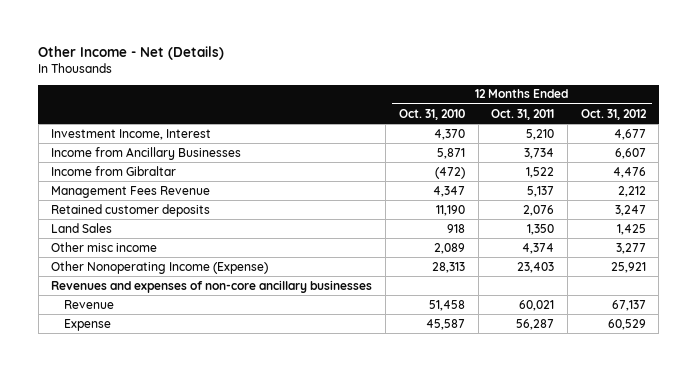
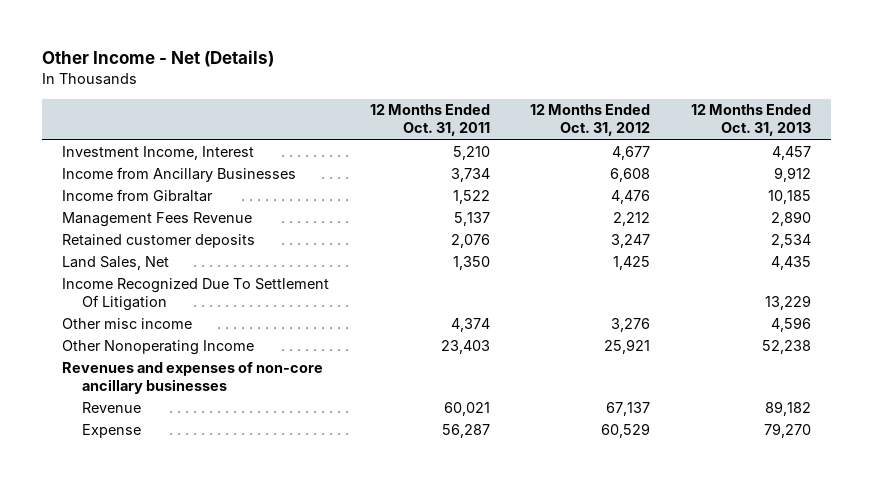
[398,108,465,120] Oct. 31, 2010 -> none
none -> [691,104,812,137] 12 Months Ended Oct. 31, 2013
[614,147,646,159] 6,607 -> [610,167,651,182] 6,608
[51,222,113,233] Land Sales -> [61,255,169,270] Land Sales, Net
none -> [61,277,329,311] Income Recognized Due To Settlement Of Litigation
[615,242,646,254] 3,277 -> [611,317,651,332] 3,276
[51,260,269,274] Other Nonoperating Income (Expense) -> [61,339,254,355] Other Nonoperating Income

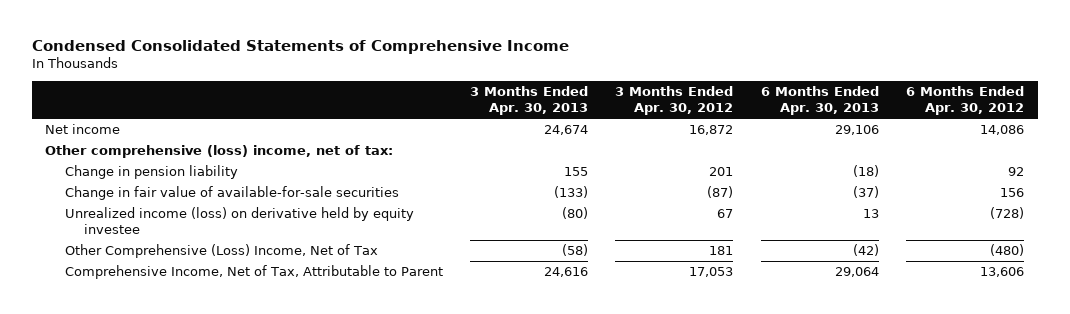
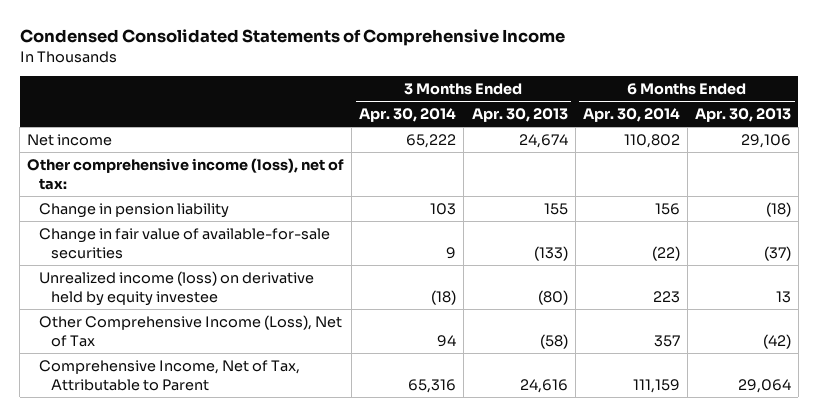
[615,86,734,116] 3 Months Ended Apr. 30, 2012 -> none
[906,86,1025,116] 6 Months Ended Apr. 30, 2012 -> none
none -> [359,108,457,123] Apr. 30, 2014
none -> [582,108,680,123] Apr. 30, 2014
[45,145,394,159] Other comprehensive (loss) income, net of tax: -> [27,157,345,190] Other comprehensive income (loss), net of tax:
[64,244,378,259] Other Comprehensive (Loss) Income, Net of Tax -> [39,314,343,347] Other Comprehensive Income (Loss), Net of Tax

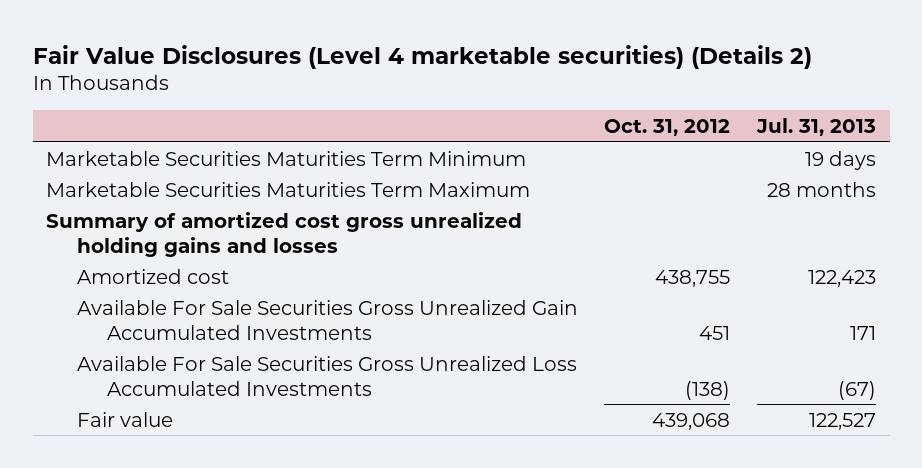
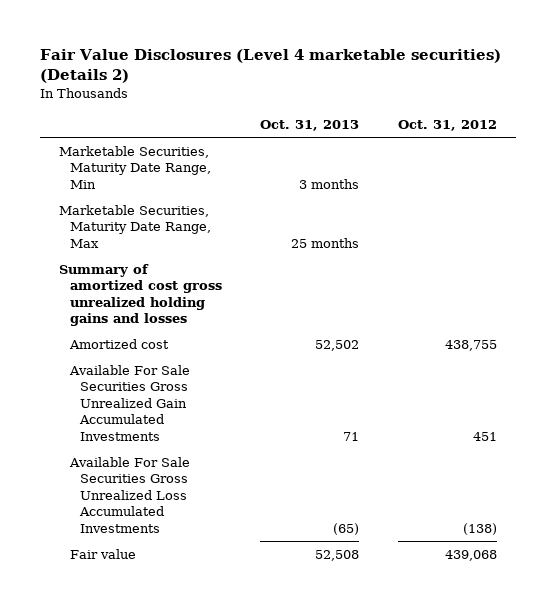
[756,118,877,137] Jul. 31, 2013 -> none
none -> [260,119,360,131] Oct. 31, 2013
[45,150,526,166] Marketable Securities Maturities Term Minimum -> [58,145,211,189] Marketable Securities, Maturity Date Range, Min
[45,181,530,197] Marketable Securities Maturities Term Maximum -> [58,204,211,248] Marketable Securities, Maturity Date Range, Max

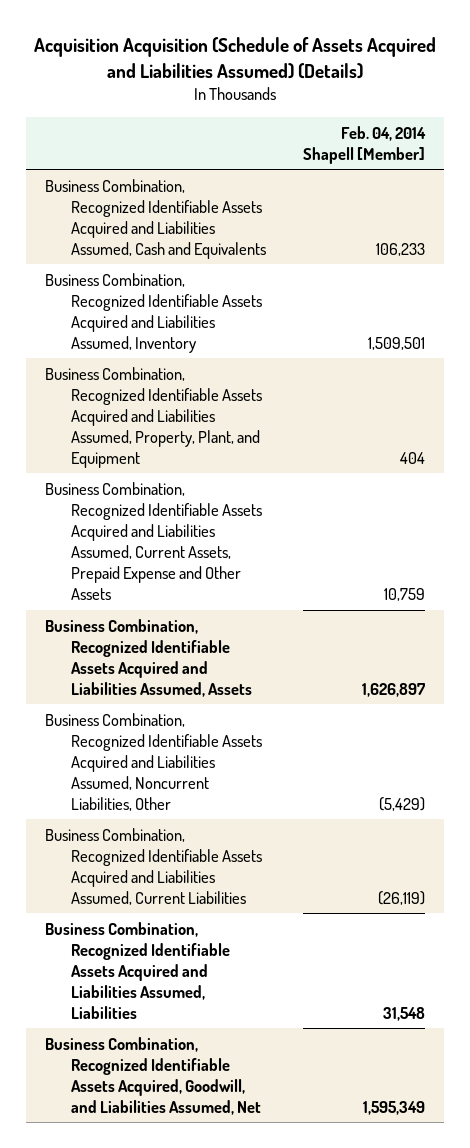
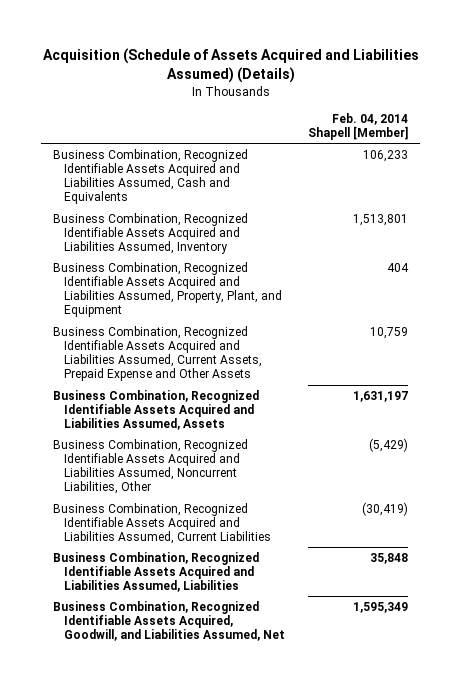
[34,37,437,80] Acquisition Acquisition (Schedule of Assets Acquired and Liabilities Assumed) (Details) -> [42,48,419,84] Acquisition (Schedule of Assets Acquired and Liabilities Assumed) (Details)
[368,336,426,350] 1,509,501 -> [353,213,409,226] 1,513,801
[362,682,427,697] 1,626,897 -> [353,390,409,402] 1,631,197
[378,890,426,905] (26,119) -> [362,501,409,516] (30,419)
[383,1007,426,1022] 31,548 -> [370,552,409,564] 35,848

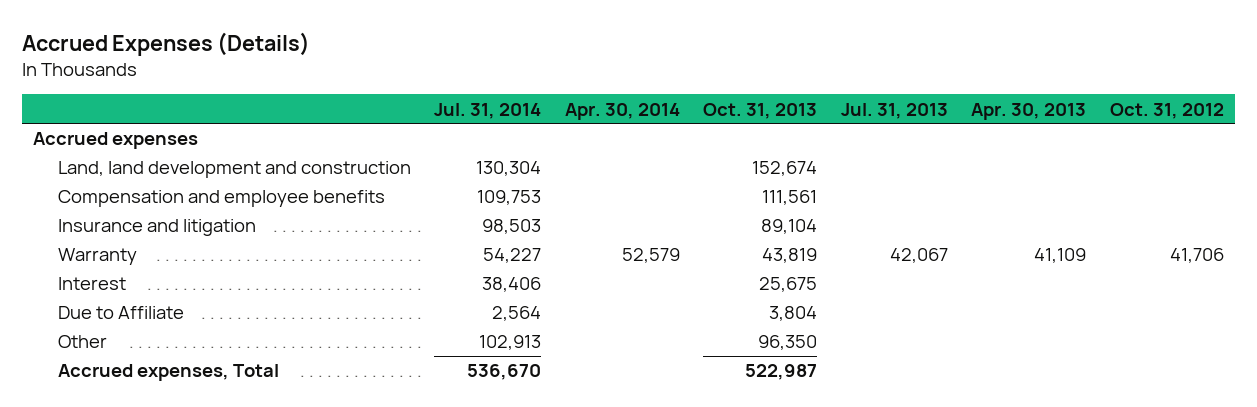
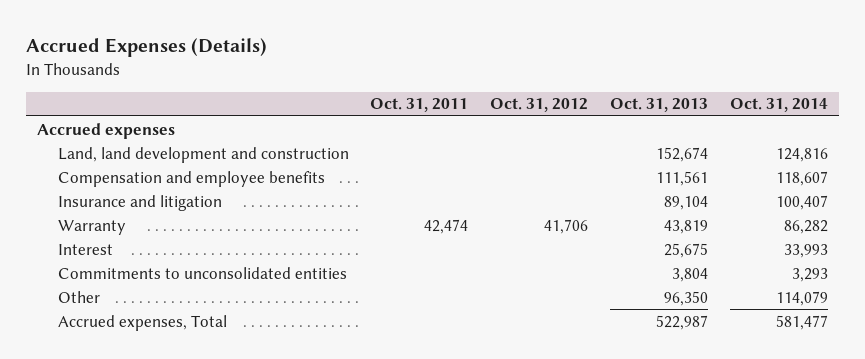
[434,102,542,119] Jul. 31, 2014 -> none
[564,102,680,120] Apr. 30, 2014 -> none
[840,102,948,119] Jul. 31, 2013 -> none
[971,102,1087,120] Apr. 30, 2013 -> none
none -> [370,98,469,113] Oct. 31, 2011
none -> [729,98,828,113] Oct. 31, 2014
[57,306,184,320] Due to Affiliate -> [57,266,347,279] Commitments to unconsolidated entities

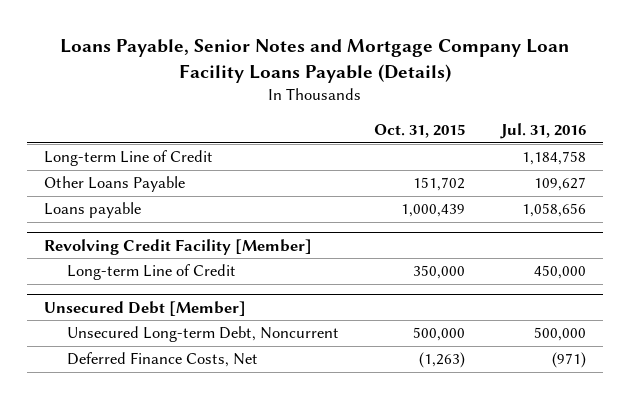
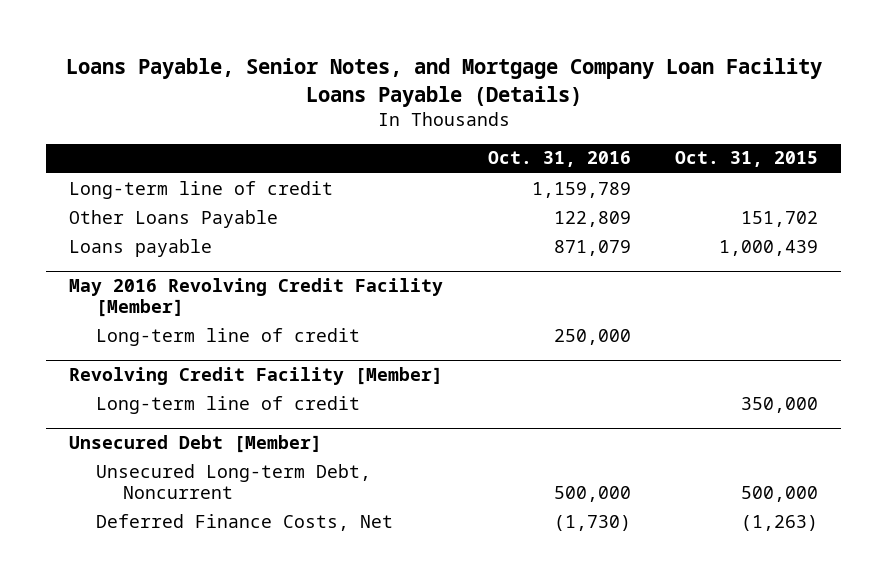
[60,39,570,84] Loans Payable, Senior Notes and Mortgage Company Loan Facility Loans Payable (Details) -> [65,57,822,107] Loans Payable, Senior Notes, and Mortgage Company Loan Facility Loans Payable (Details)
[499,123,586,140] Jul. 31, 2016 -> none
none -> [487,151,631,168] Oct. 31, 2016
[44,150,214,167] Long-term Line of Credit -> [68,180,333,199] Long-term line of credit
none -> [68,278,443,318] May 2016 Revolving Credit Facility [Member]
none -> [95,327,360,346] Long-term line of credit
[67,264,237,281] Long-term Line of Credit -> [95,395,360,414] Long-term line of credit

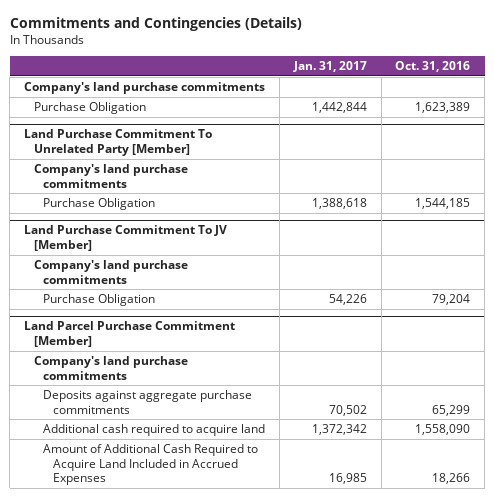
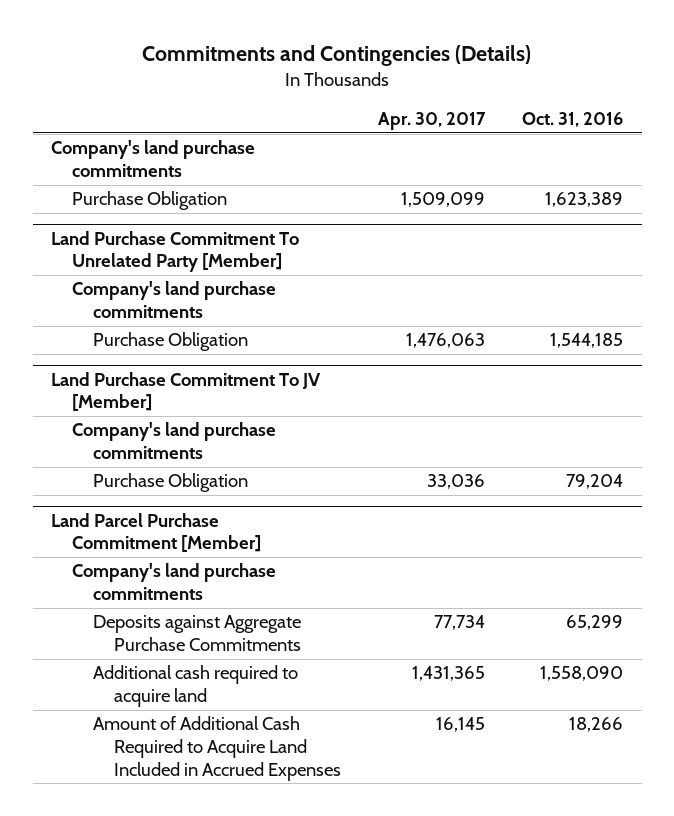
[292,61,367,73] Jan. 31, 2017 -> none
none -> [377,112,486,131] Apr. 30, 2017
[43,390,253,414] Deposits against aggregate purchase commitments -> [92,615,301,652] Deposits against Aggregate Purchase Commitments

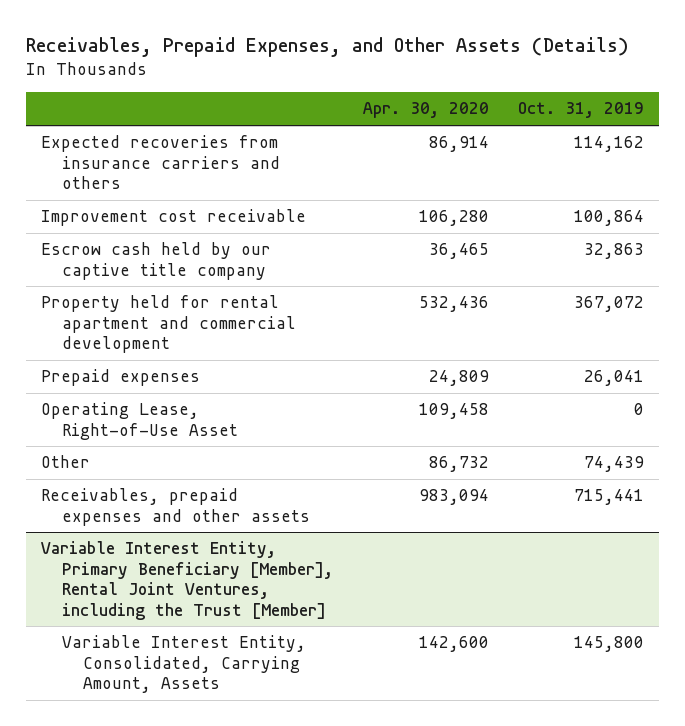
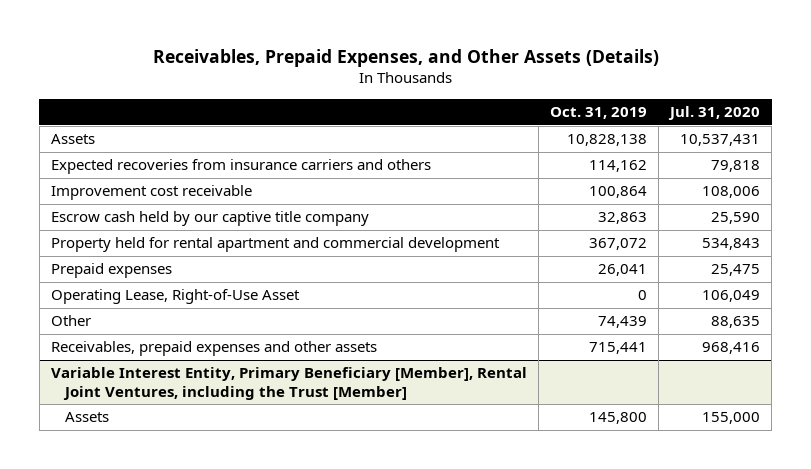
[362,102,489,119] Apr. 30, 2020 -> none
none -> [668,106,761,121] Jul. 31, 2020
none -> [50,134,95,145] Assets
[62,635,307,694] Variable Interest Entity, Consolidated, Carrying Amount, Assets -> [64,412,109,423] Assets

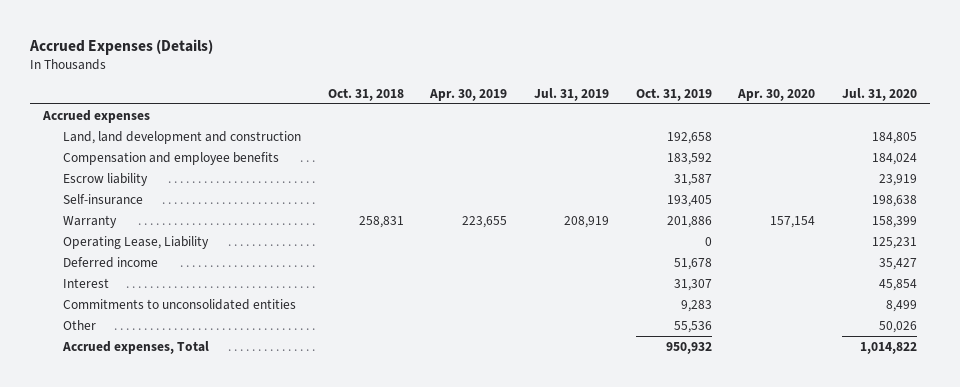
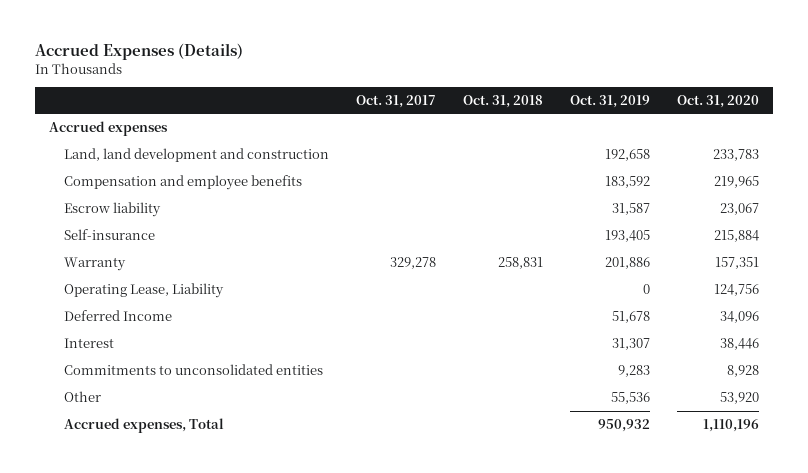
[429,88,508,101] Apr. 30, 2019 -> none
[533,87,609,101] Jul. 31, 2019 -> none
[737,88,816,101] Apr. 30, 2020 -> none
[841,87,917,101] Jul. 31, 2020 -> none
none -> [356,95,437,109] Oct. 31, 2017
none -> [677,95,760,109] Oct. 31, 2020
[63,257,159,269] Deferred income -> [64,310,173,322] Deferred Income

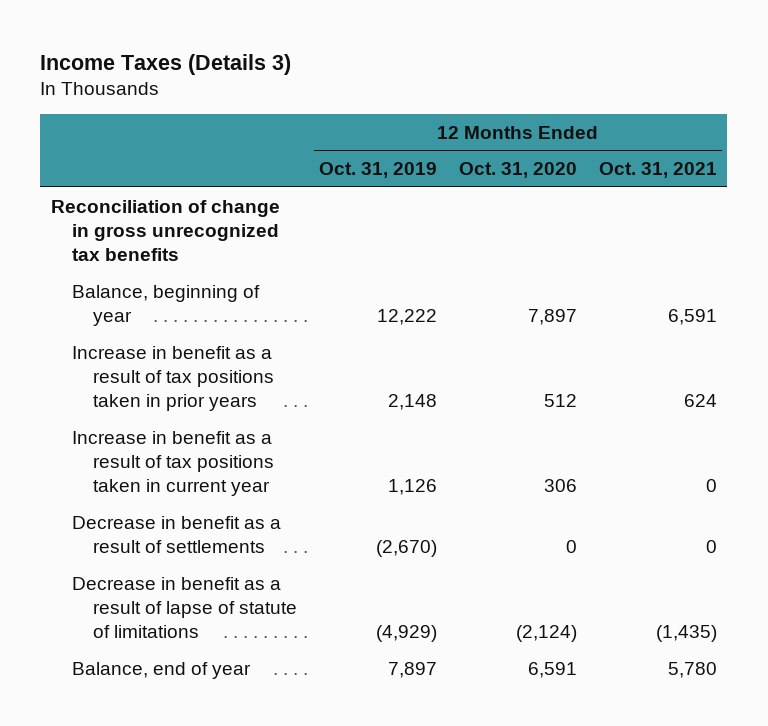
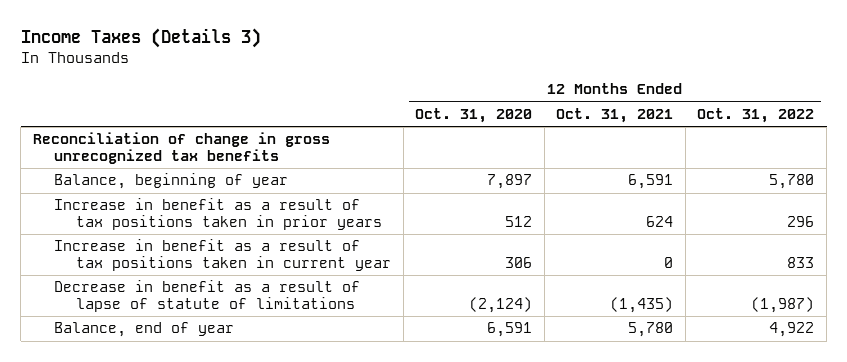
[319,162,438,179] Oct. 31, 2019 -> none
none -> [697,108,815,124] Oct. 31, 2022
[72,515,282,553] Decrease in benefit as a result of settlements -> none

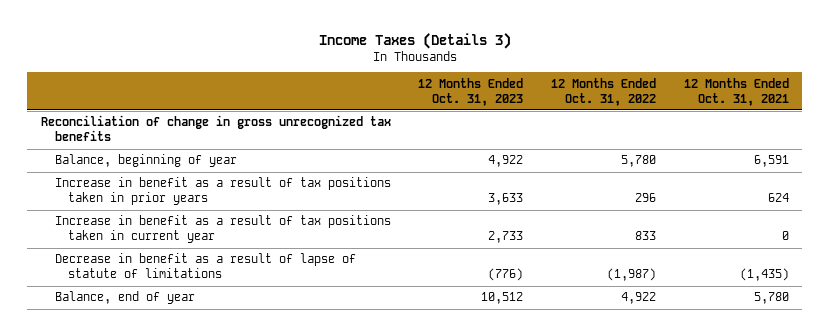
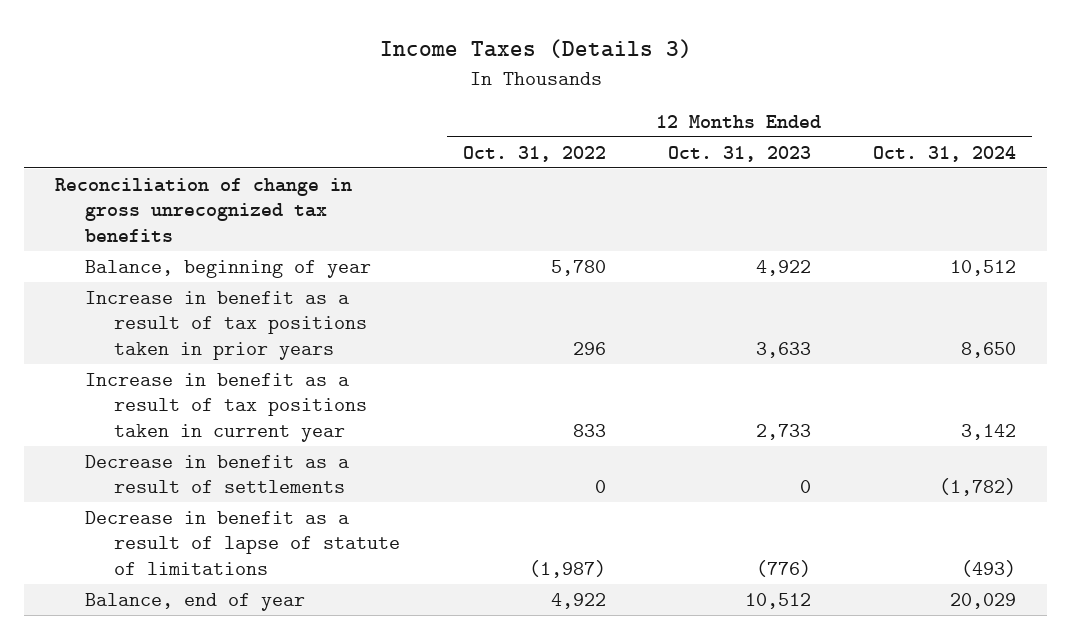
[683,77,789,106] 12 Months Ended Oct. 31, 2021 -> none
none -> [873,145,1017,162] Oct. 31, 2024
none -> [84,454,349,494] Decrease in benefit as a result of settlements

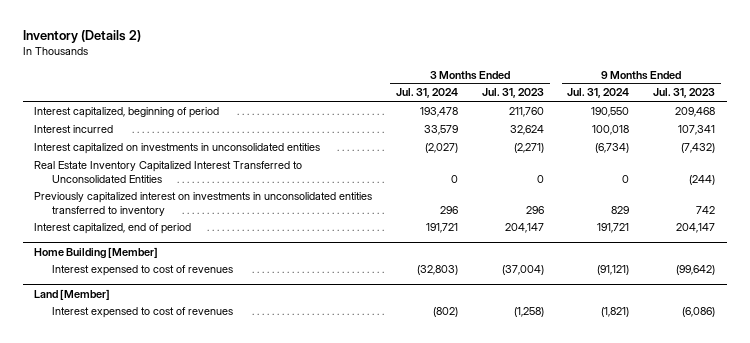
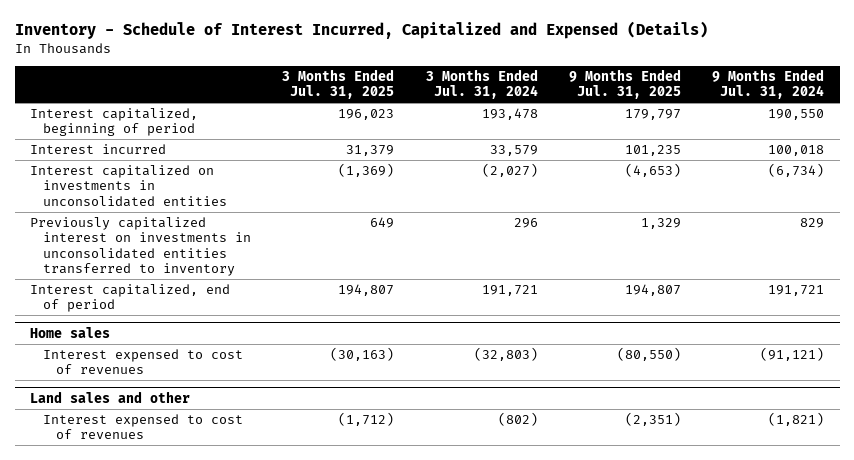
[22,29,141,43] Inventory (Details 2) -> [14,21,708,40] Inventory - Schedule of Interest Incurred, Capitalized and Expensed (Details)
[481,88,544,99] Jul. 31, 2023 -> none
[653,88,716,99] Jul. 31, 2023 -> none
none -> [282,69,395,100] 3 Months Ended Jul. 31, 2025
none -> [568,69,681,100] 9 Months Ended Jul. 31, 2025
[34,160,303,183] Real Estate Inventory Capitalized Interest Transferred to Unconsolidated Entities -> none
[34,246,159,259] Home Building [Member] -> [30,326,111,338] Home sales
[34,288,111,300] Land [Member] -> [30,390,191,403] Land sales and other

